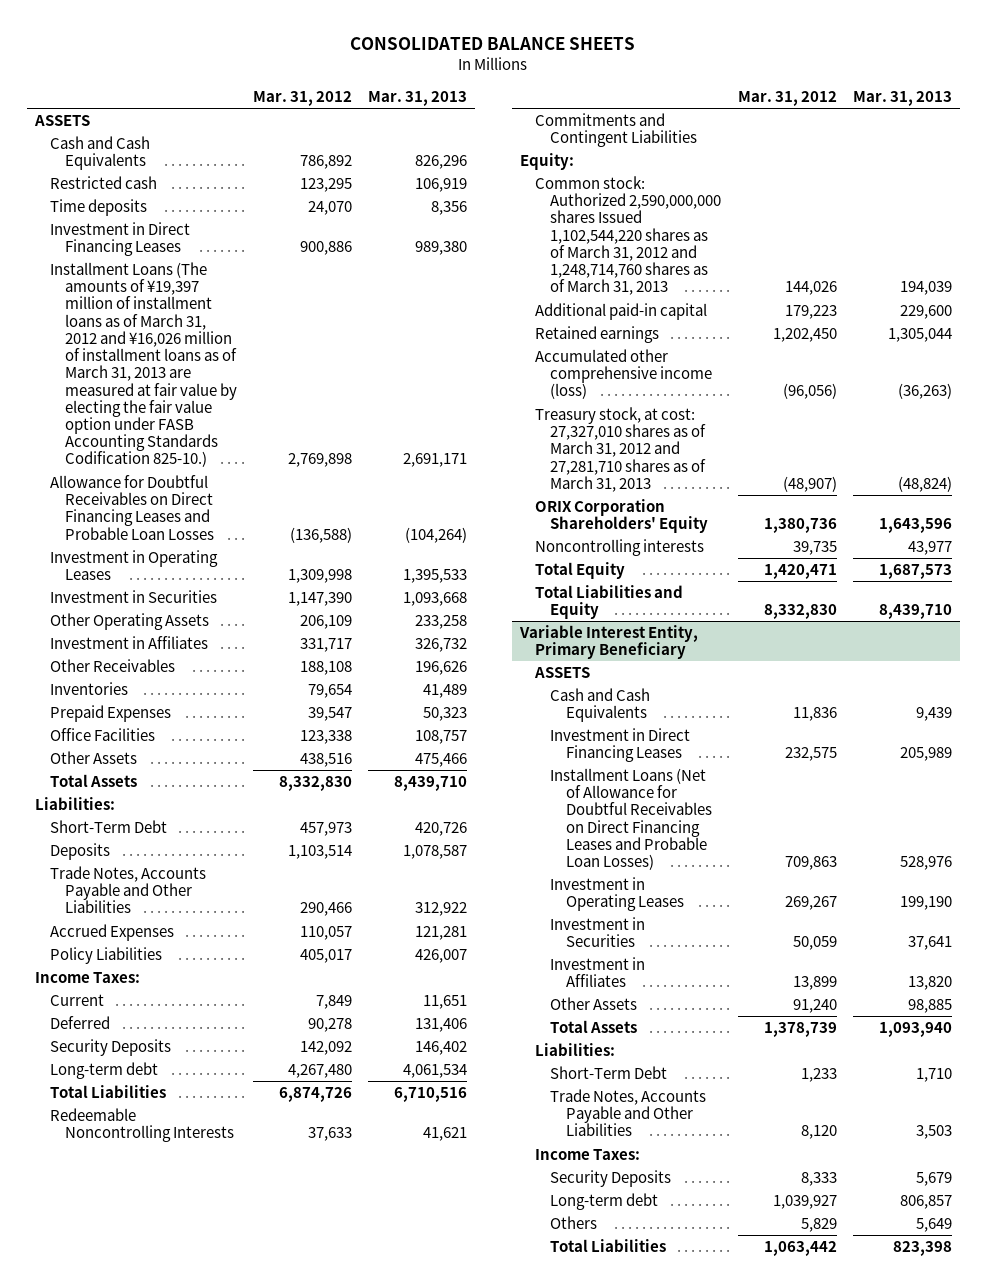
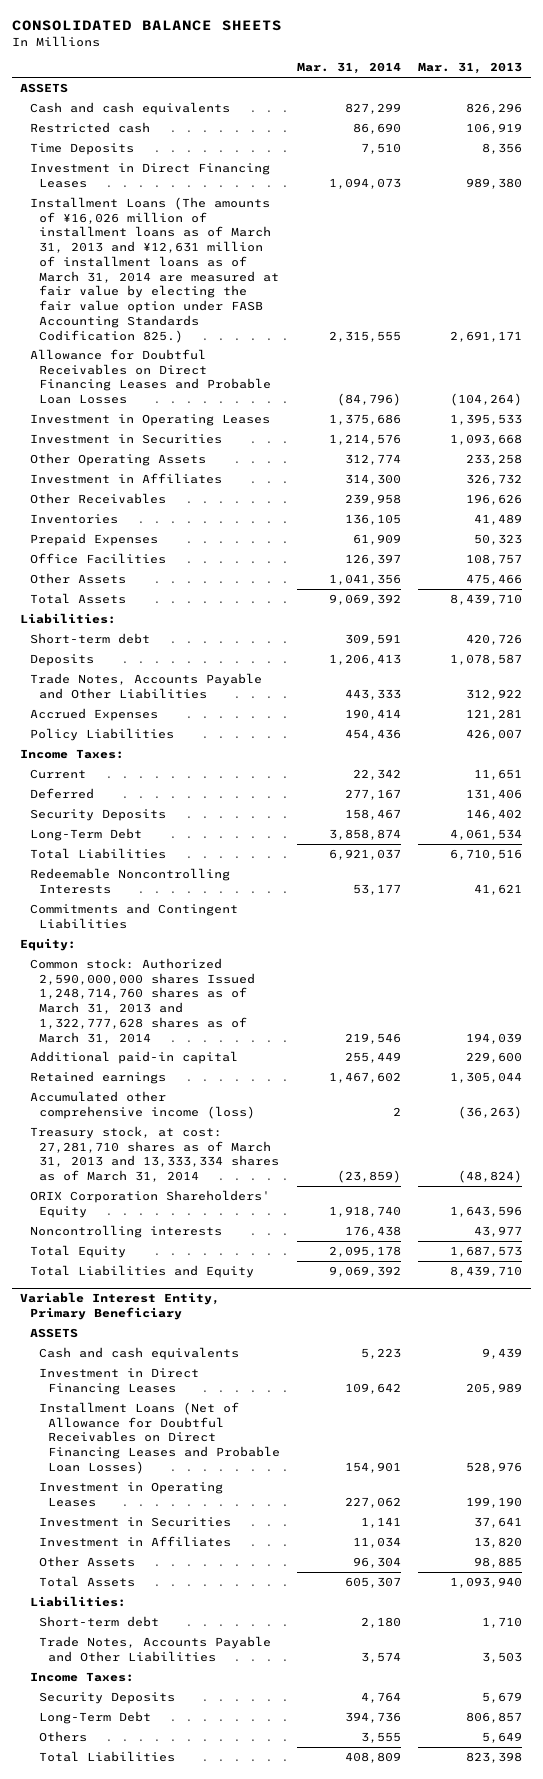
[253,91,353,107] Mar. 31, 2012 -> none
none -> [297,62,402,75] Mar. 31, 2014
[50,136,151,171] Cash and Cash Equivalents -> [29,101,230,115] Cash and cash equivalents
[50,199,148,217] Time deposits -> [29,142,134,155] Time Deposits
[50,262,238,468] Installment Loans (The amounts of ¥19,397 million of installment loans as of March 31, 2012 and ¥16,026 million of installment loans as of March 31, 2013 are measured at fair value by electing the fair value option under FASB Accounting Standards Codification 825-10.) -> [29,196,279,343] Installment Loans (The amounts of ¥16,026 million of installment loans as of March 31, 2013 and ¥12,631 million of installment loans as of March 31, 2014 are measured at fair value by electing the fair value option under FASB Accounting Standards Codification 825.)
[50,820,168,834] Short-Term Debt -> [29,632,150,644] Short-term debt
[50,1062,159,1080] Long-term debt -> [29,827,142,841] Long-Term Debt
[535,176,722,296] Common stock: Authorized 2,590,000,000 shares Issued 1,102,544,220 shares as of March 31, 2012 and 1,248,714,760 shares as of March 31, 2013 -> [29,957,255,1044] Common stock: Authorized 2,590,000,000 shares Issued 1,248,714,760 shares as of March 31, 2013 and 1,322,777,628 shares as of March 31, 2014
[535,407,707,492] Treasury stock, at cost: 27,327,010 shares as of March 31, 2012 and 27,281,710 shares as of March 31, 2013 -> [29,1125,279,1183] Treasury stock, at cost: 27,281,710 shares as of March 31, 2013 and 13,333,334 shares as of March 31, 2014
[550,688,651,723] Cash and Cash Equivalents -> [38,1346,239,1360] Cash and cash equivalents
[550,1066,668,1080] Short-Term Debt -> [38,1615,159,1627] Short-term debt
[550,1193,659,1211] Long-term debt -> [38,1710,151,1724] Long-Term Debt

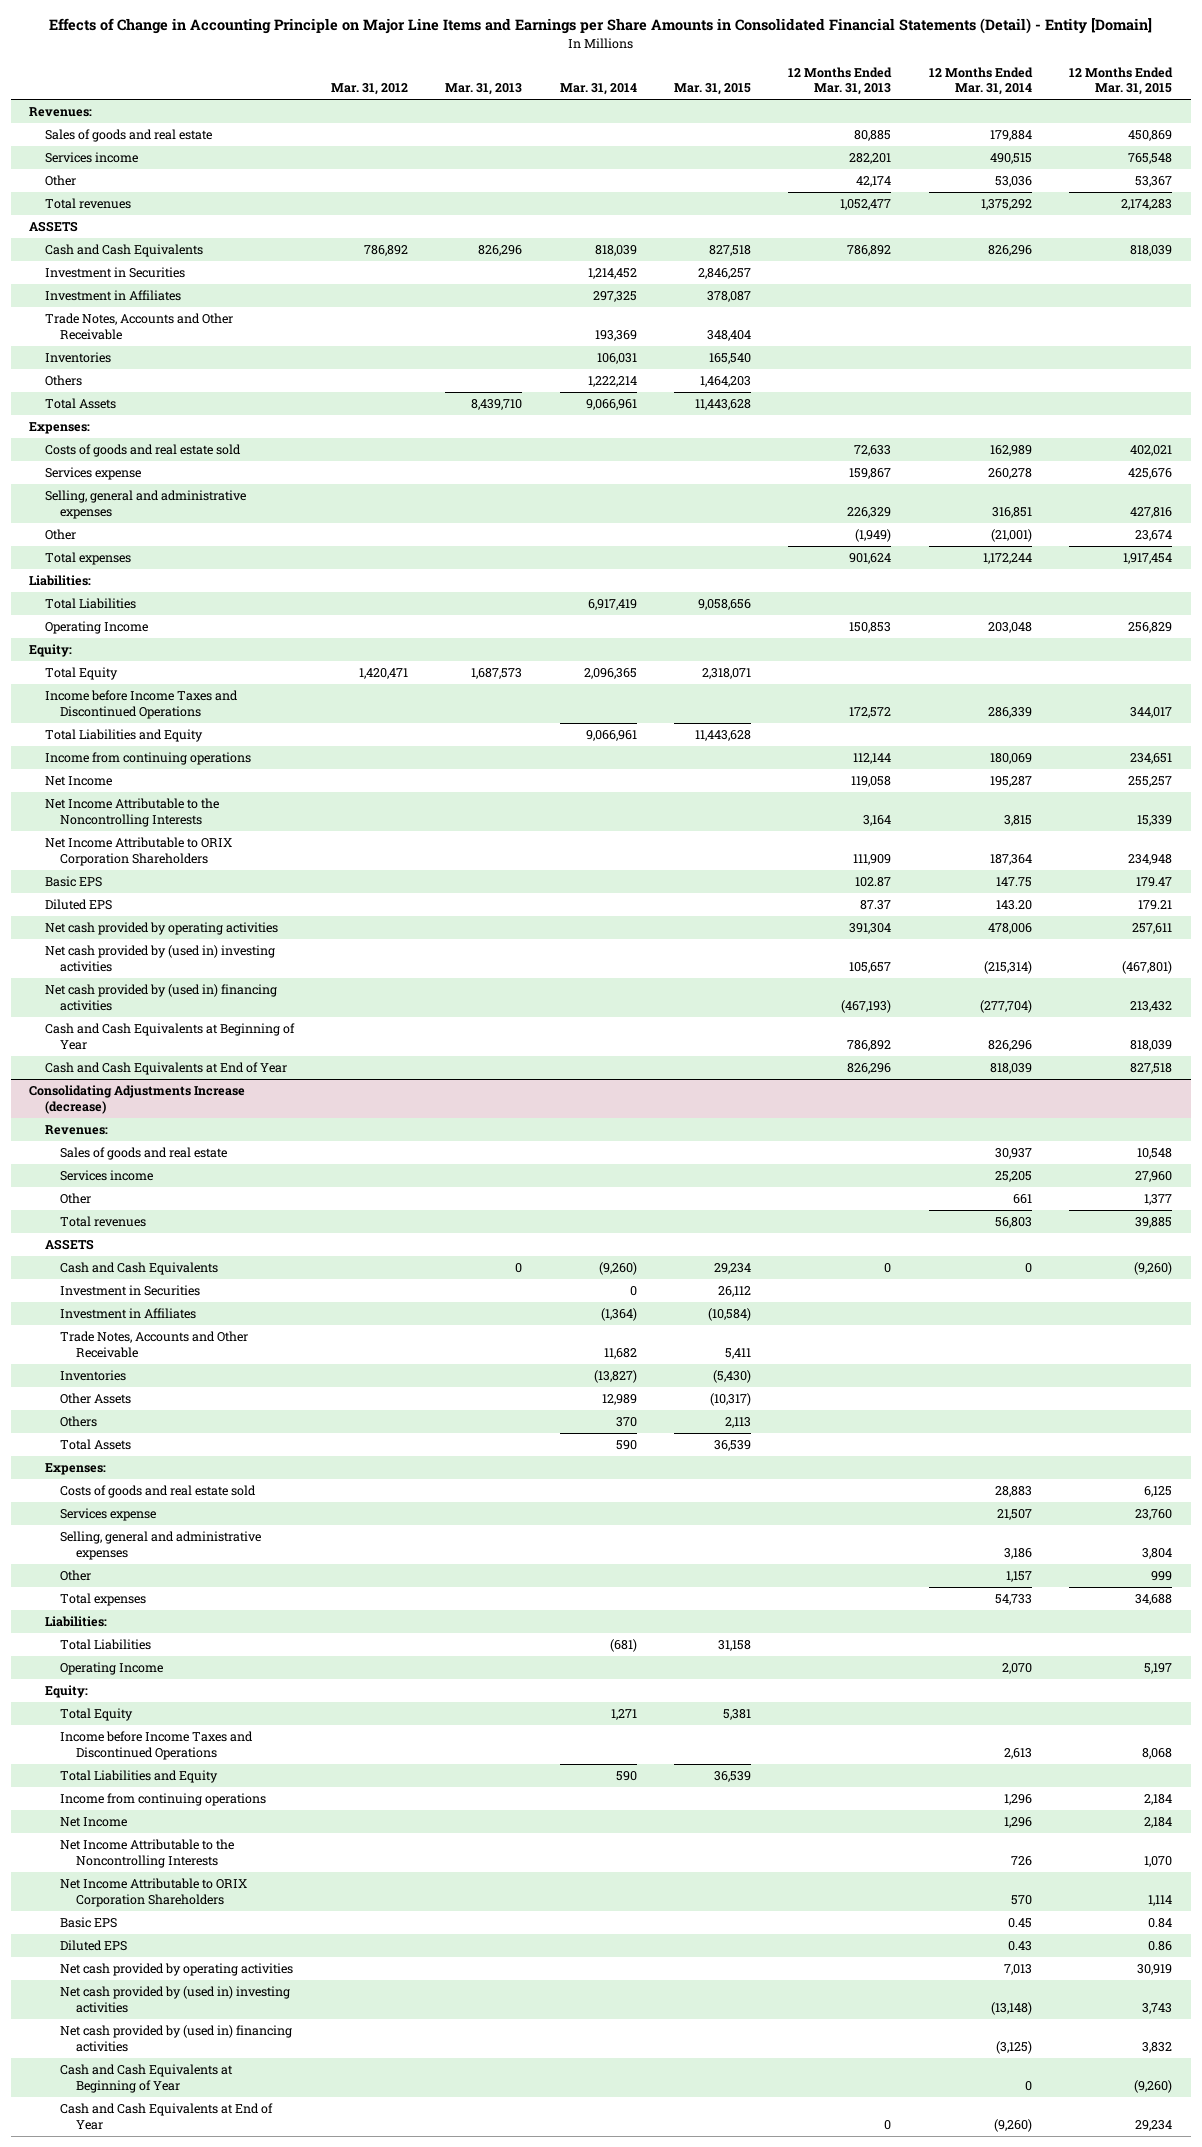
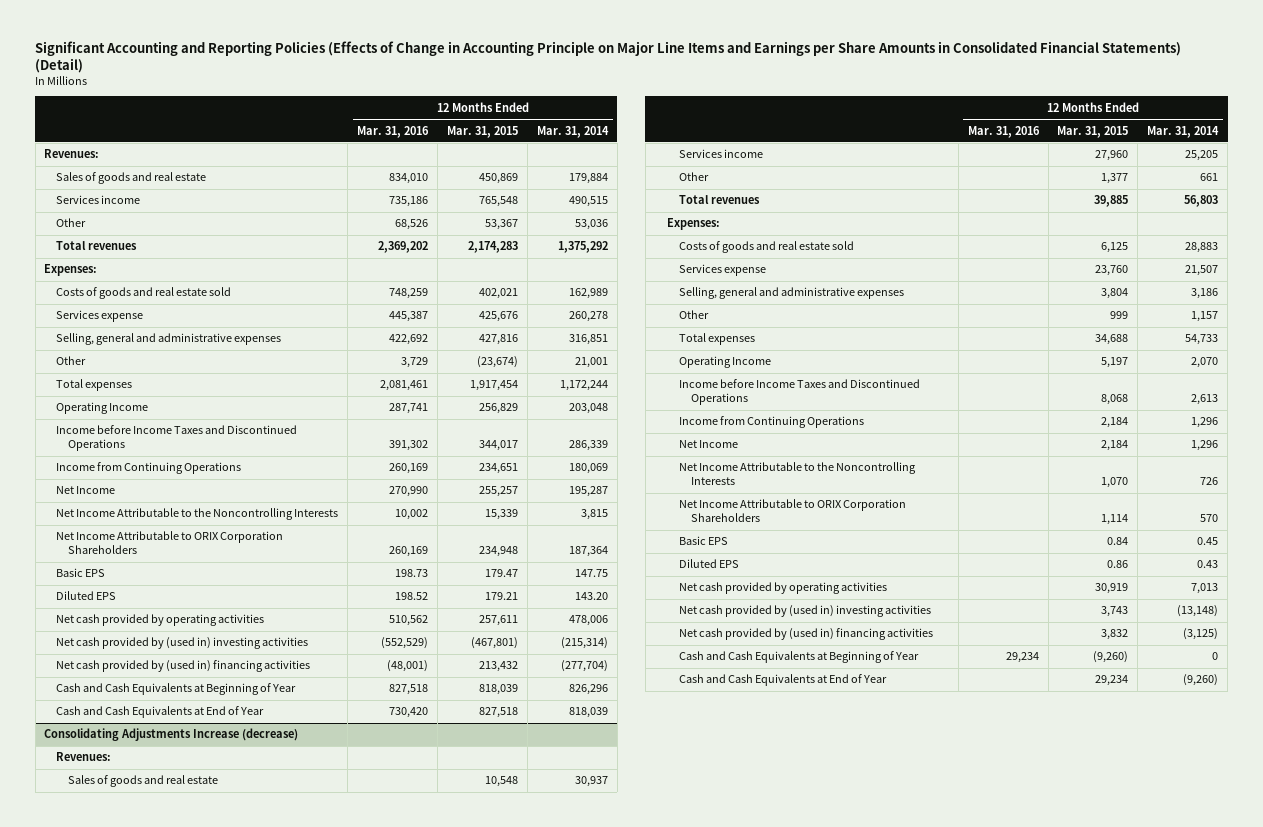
[48,18,1152,35] Effects of Change in Accounting Principle on Major Line Items and Earnings per Share Amounts in Consolidated Financial Statements (Detail) - Entity [Domain] -> [35,40,1182,73] Significant Accounting and Reporting Policies (Effects of Change in Accounting Principle on Major Line Items and Earnings per Share Amounts in Consolidated Financial Statements) (Detail)
[331,83,409,96] Mar. 31, 2012 -> none
[445,83,523,96] Mar. 31, 2013 -> none
[559,83,637,96] Mar. 31, 2014 -> none
[674,83,752,96] Mar. 31, 2015 -> none
[788,66,893,96] 12 Months Ended Mar. 31, 2013 -> none
none -> [357,125,430,138] Mar. 31, 2016
[29,221,79,233] ASSETS -> none
[44,244,203,258] Cash and Cash Equivalents -> none
[44,267,185,279] Investment in Securities -> none
[44,290,181,302] Investment in Affiliates -> none
[44,313,233,340] Trade Notes, Accounts and Other Receivable -> none
[44,352,111,364] Inventories -> none
[44,375,82,387] Others -> none
[44,398,116,410] Total Assets -> none
[990,529,1032,543] (21,001) -> [574,357,608,369] 21,001
[1135,530,1173,542] 23,674 -> [477,356,519,369] (23,674)
[29,575,92,587] Liabilities: -> none
[44,598,136,610] Total Liabilities -> none
[29,644,73,658] Equity: -> none
[44,667,118,681] Total Equity -> none
[44,729,203,743] Total Liabilities and Equity -> none
[44,752,251,766] Income from continuing operations -> [56,462,242,475] Income from Continuing Operations
[44,1239,94,1251] ASSETS -> none
[60,1262,219,1276] Cash and Cash Equivalents -> none
[60,1285,201,1297] Investment in Securities -> none
[60,1308,197,1320] Investment in Affiliates -> none
[60,1331,249,1358] Trade Notes, Accounts and Other Receivable -> none
[60,1370,127,1382] Inventories -> none
[60,1393,132,1405] Other Assets -> none
[60,1416,98,1428] Others -> none
[60,1439,132,1451] Total Assets -> none
[44,1616,107,1628] Liabilities: -> none
[60,1639,152,1651] Total Liabilities -> none
[44,1685,88,1699] Equity: -> none
[60,1708,134,1722] Total Equity -> none
[60,1770,219,1784] Total Liabilities and Equity -> none
[60,1793,267,1807] Income from continuing operations -> [678,416,864,429] Income from Continuing Operations

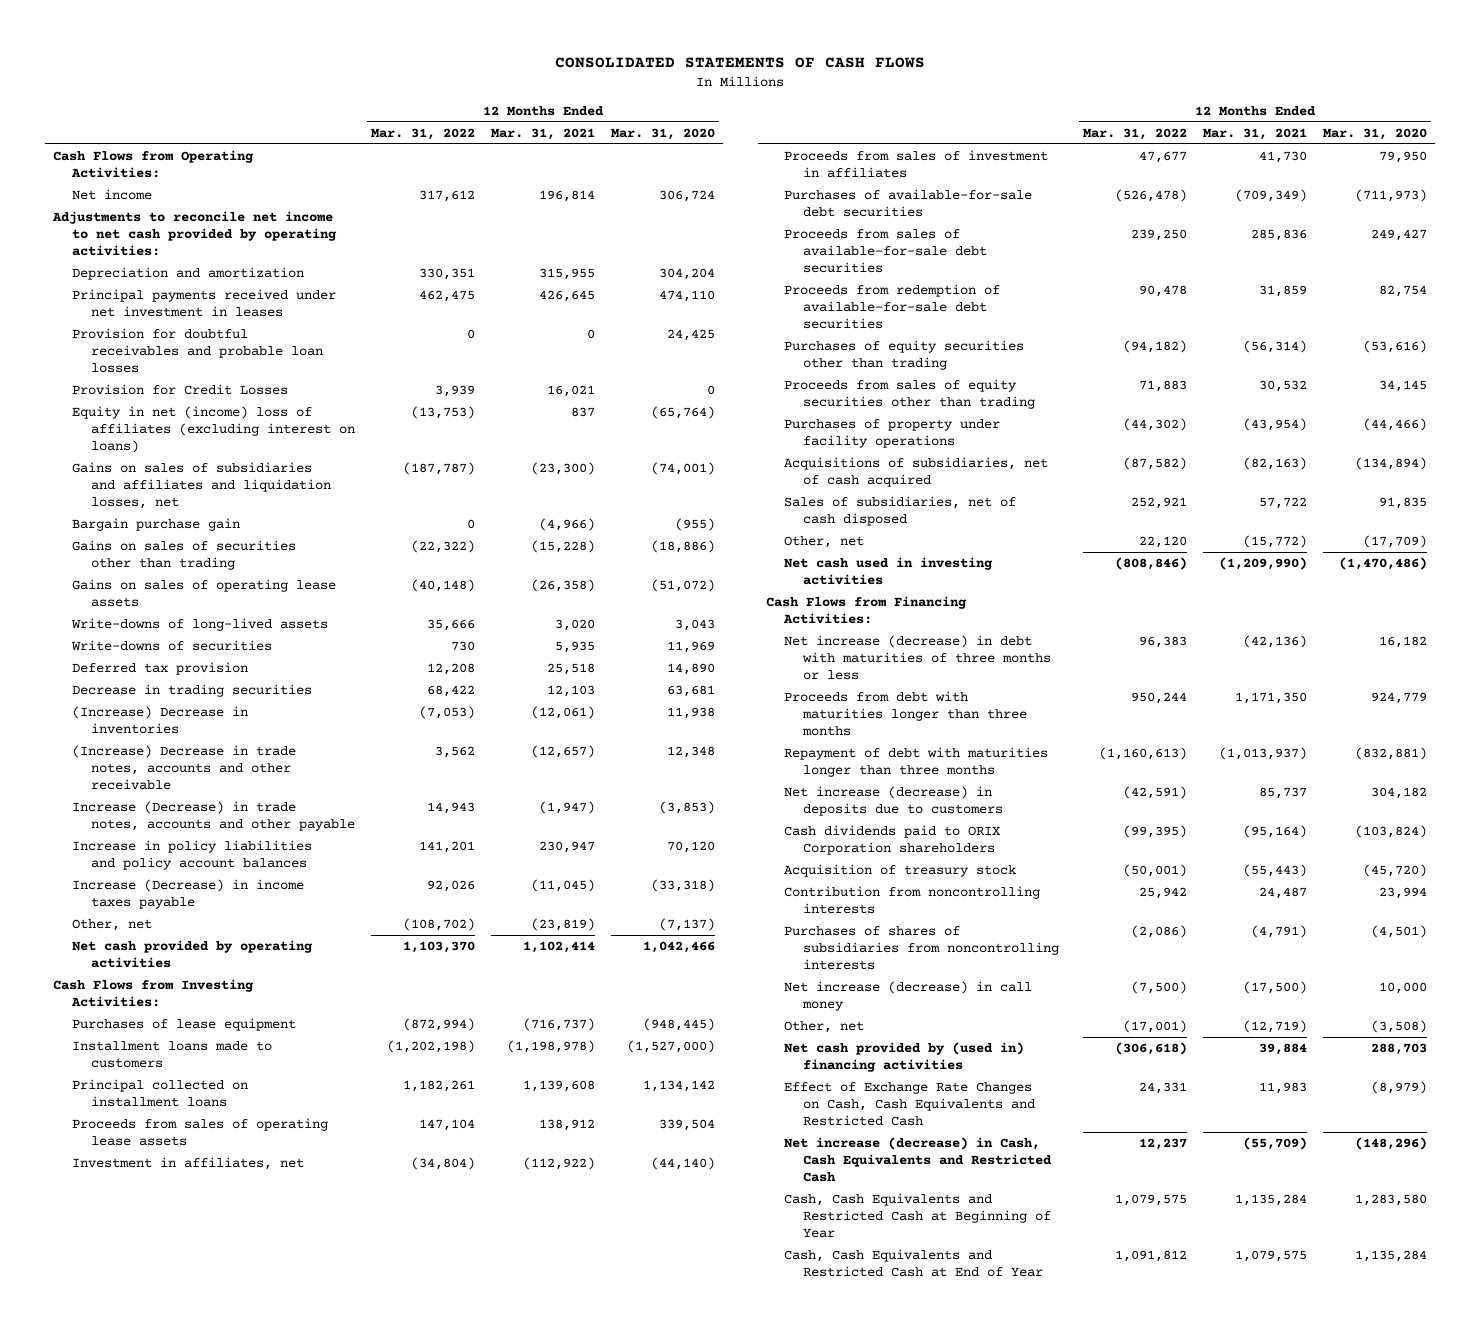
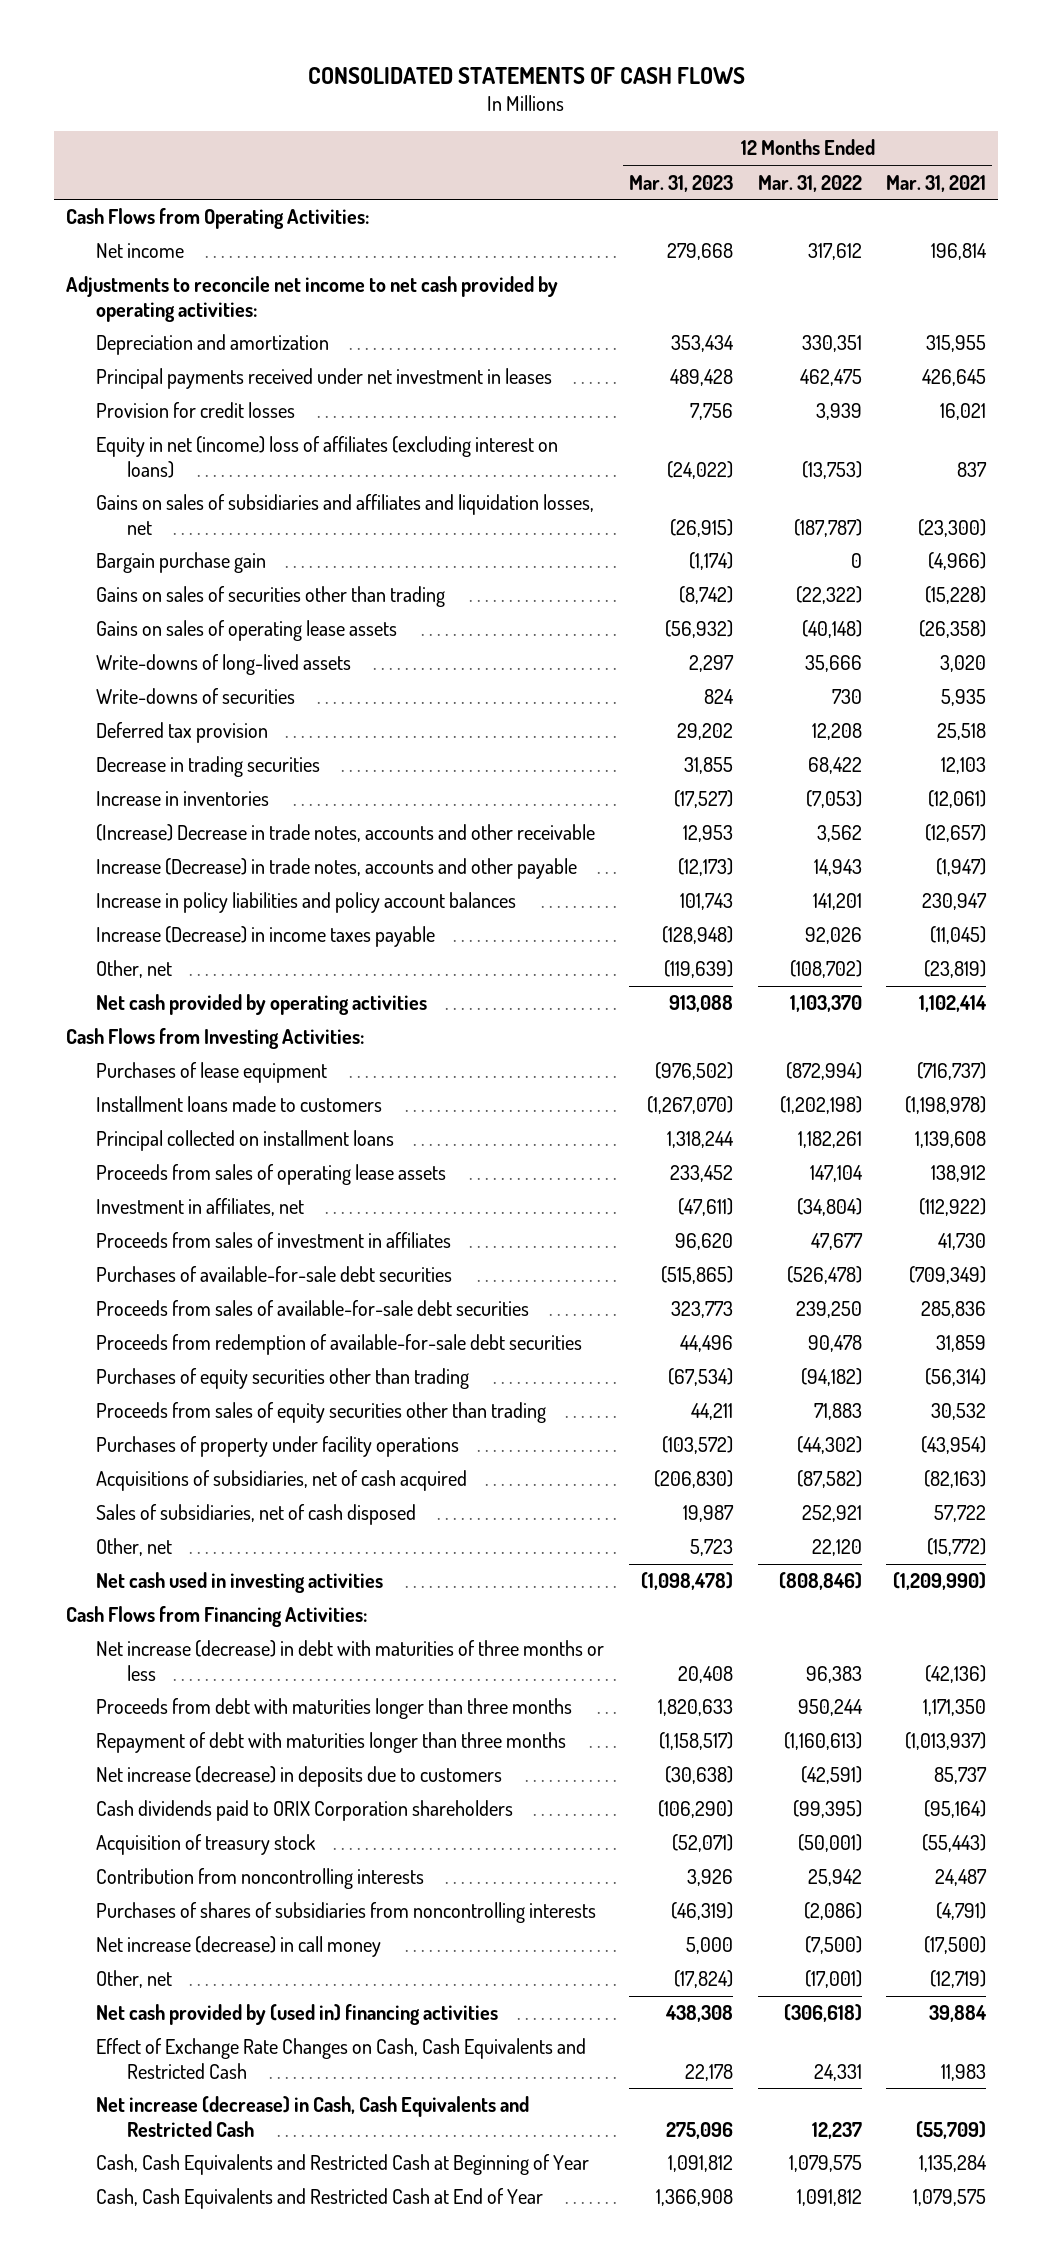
[610,127,715,140] Mar. 31, 2020 -> none
none -> [628,174,733,192] Mar. 31, 2023
[72,327,323,373] Provision for doubtful receivables and probable loan losses -> none
[72,383,289,395] Provision for Credit Losses -> [96,402,296,419] Provision for credit losses
[72,705,249,734] (Increase) Decrease in inventories -> [96,791,270,807] Increase in inventories

